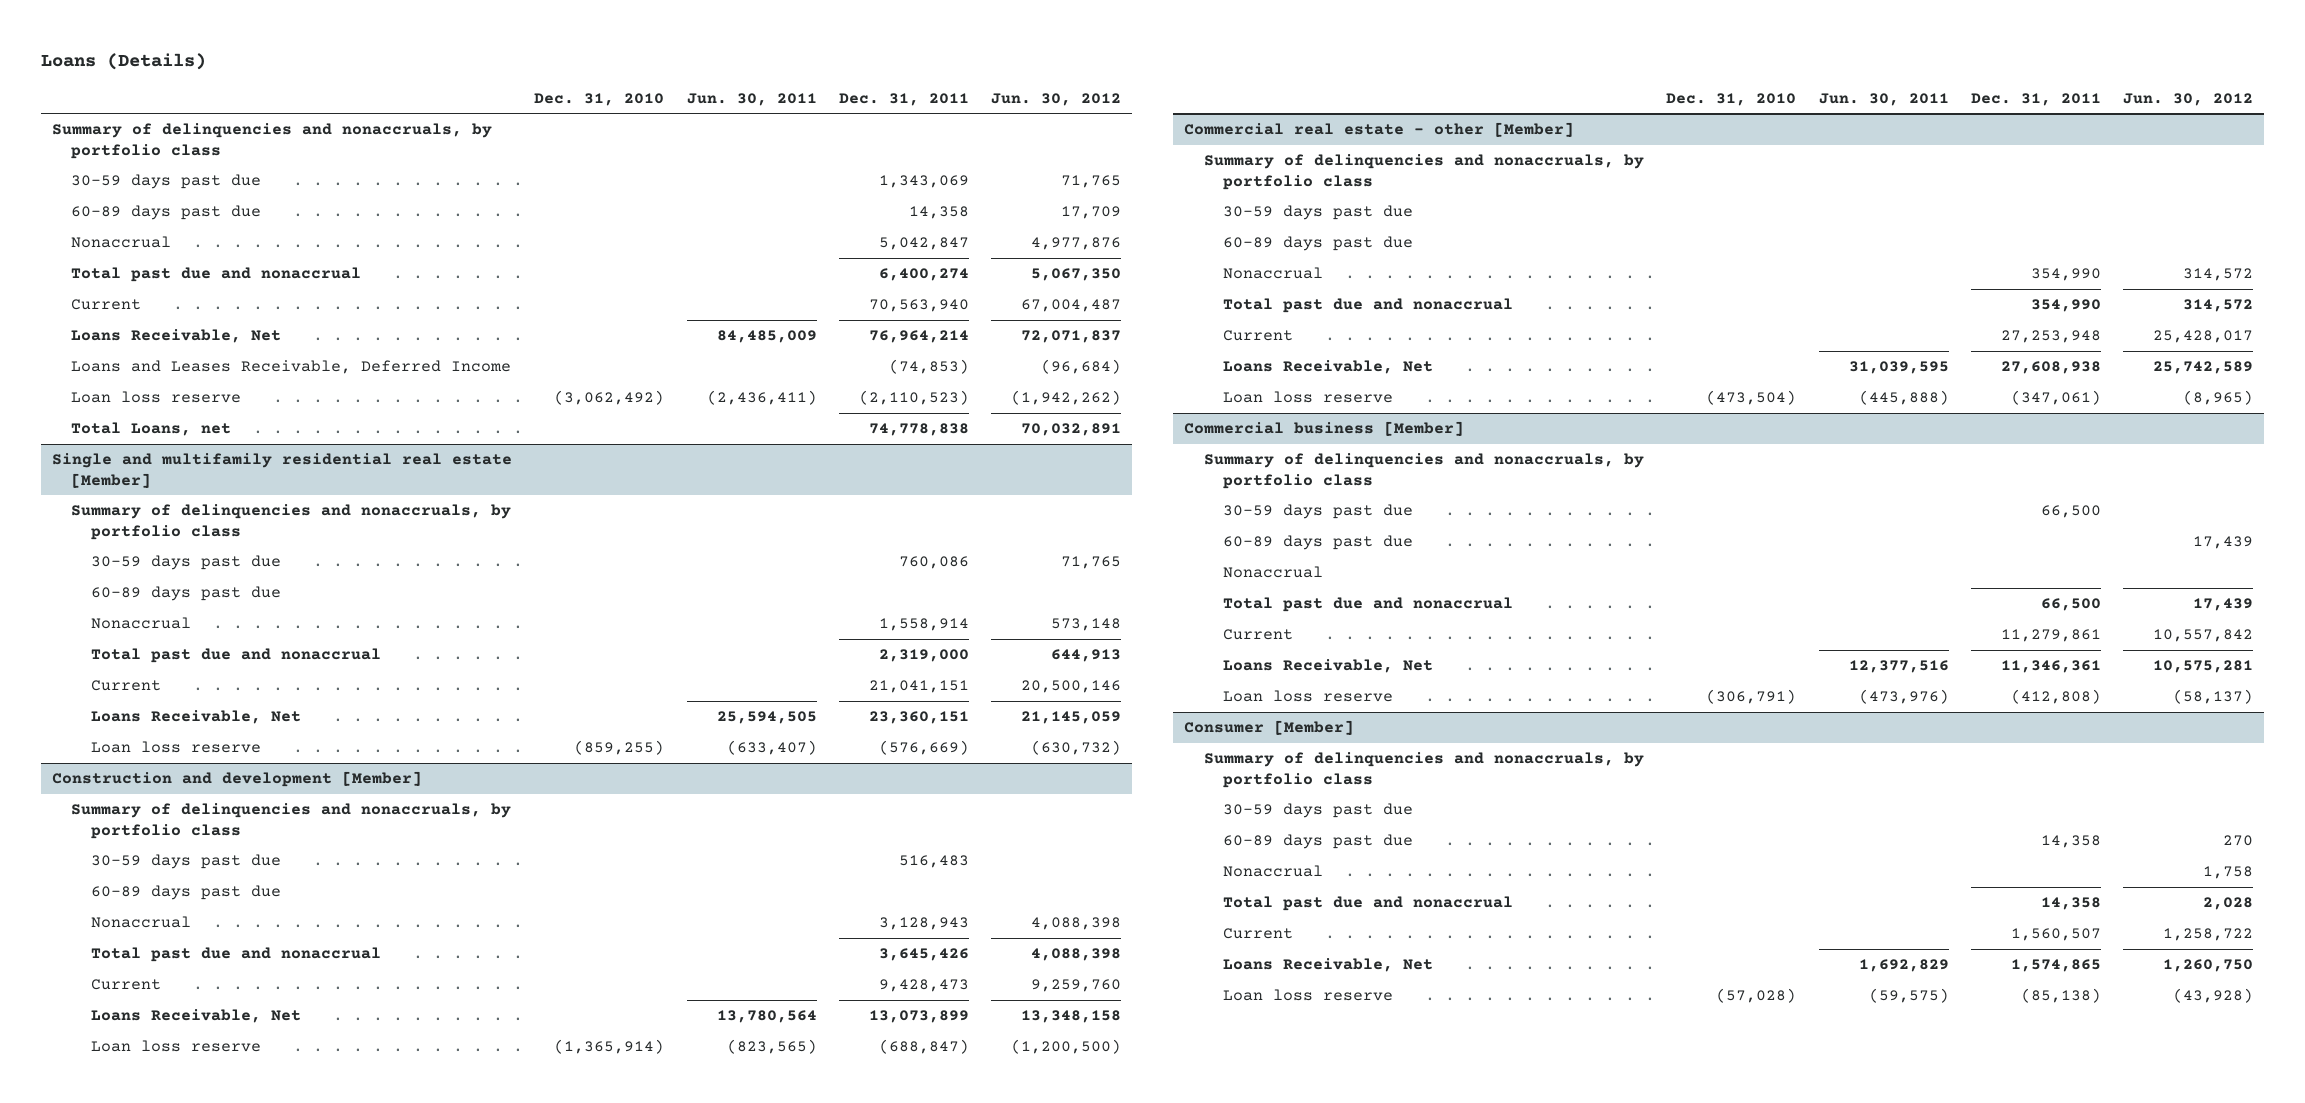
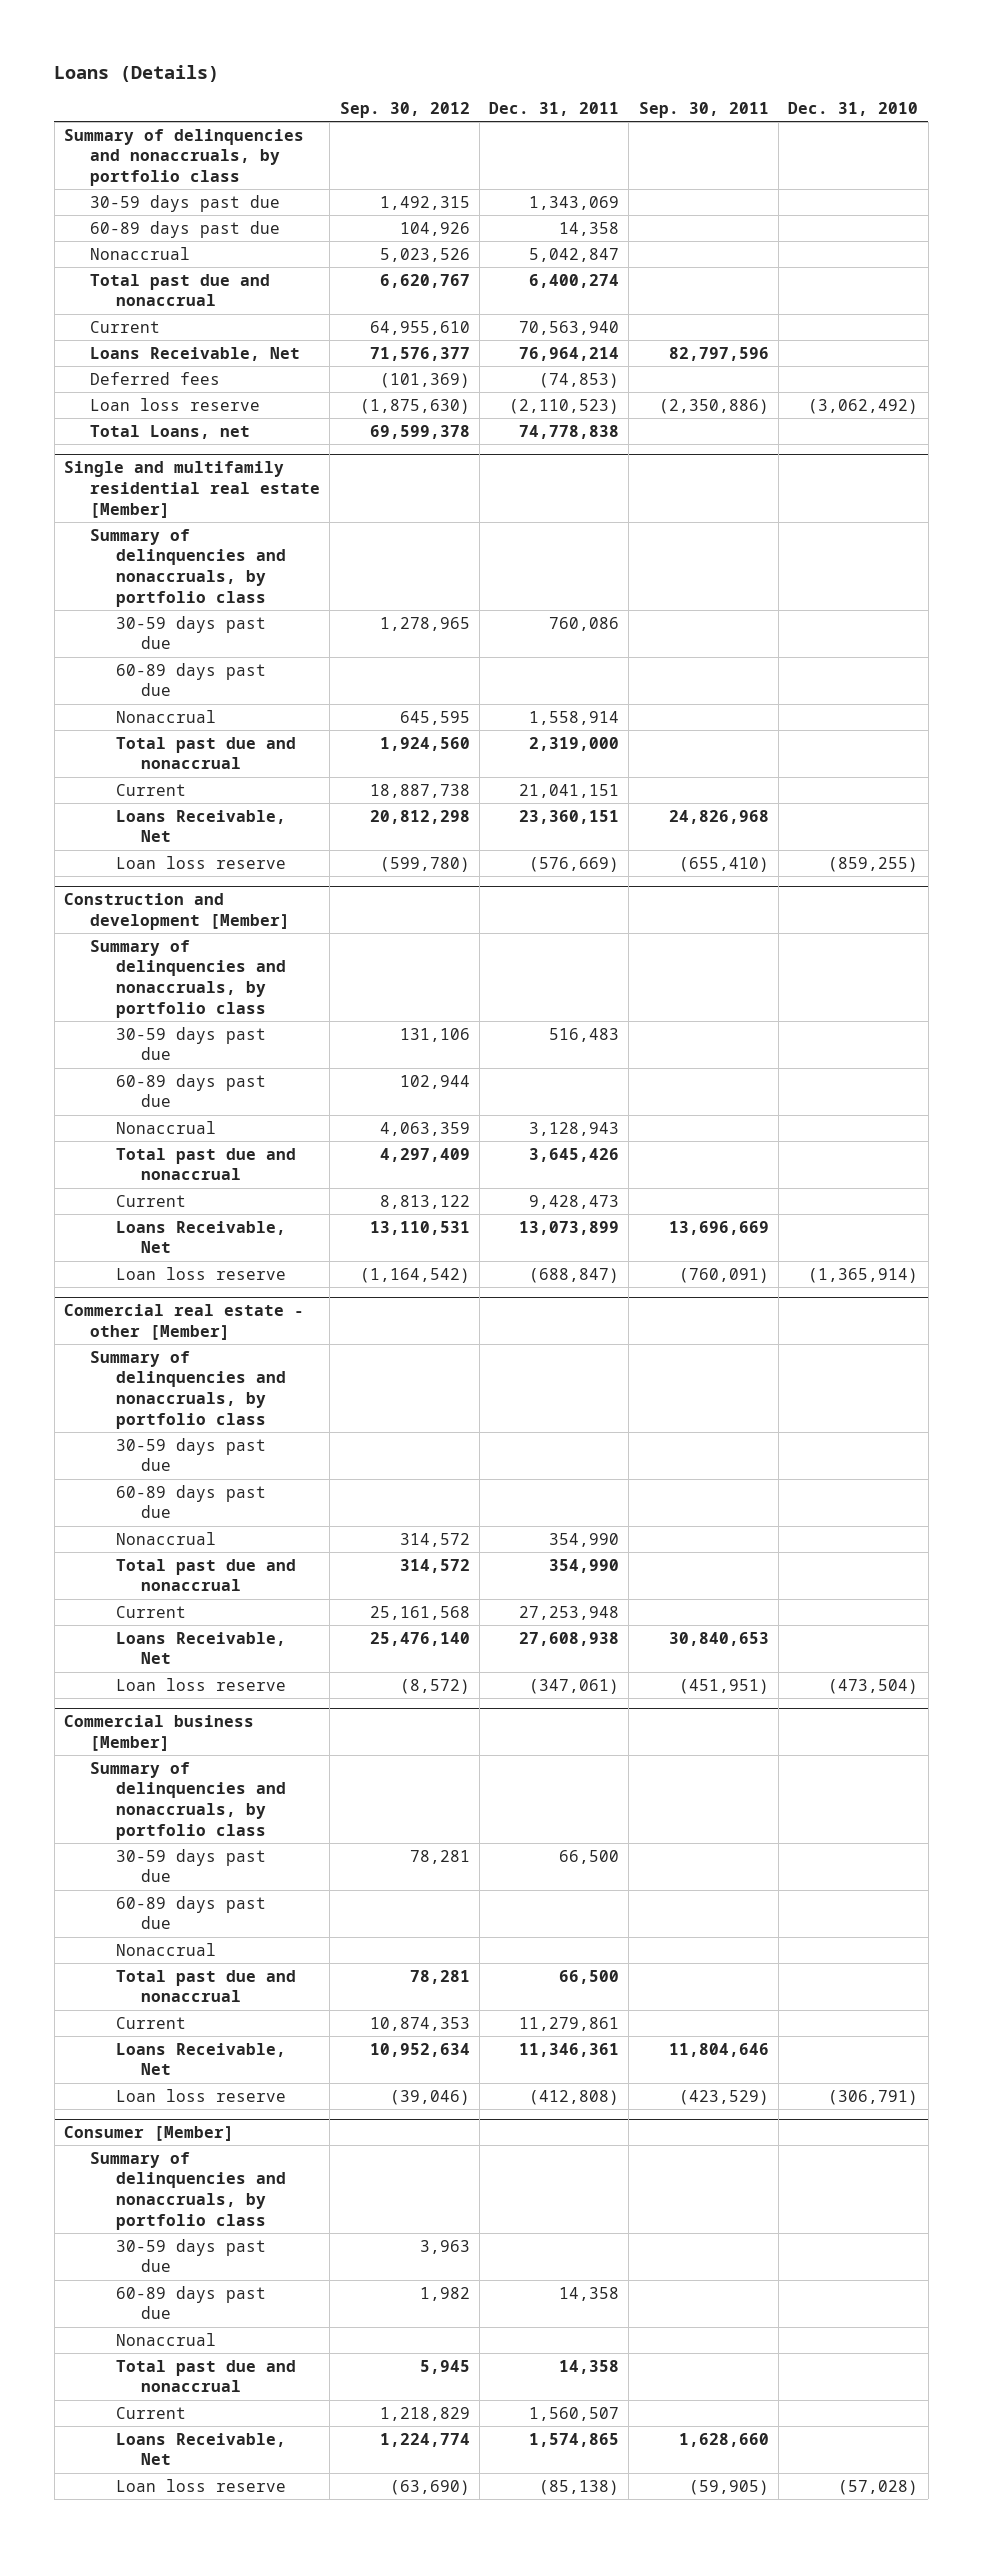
[686,92,817,106] Jun. 30, 2011 -> none
[991,92,1122,106] Jun. 30, 2012 -> none
none -> [339,102,470,119] Sep. 30, 2012
none -> [638,102,769,119] Sep. 30, 2011
[71,360,512,375] Loans and Leases Receivable, Deferred Income -> [89,371,220,385] Deferred fees

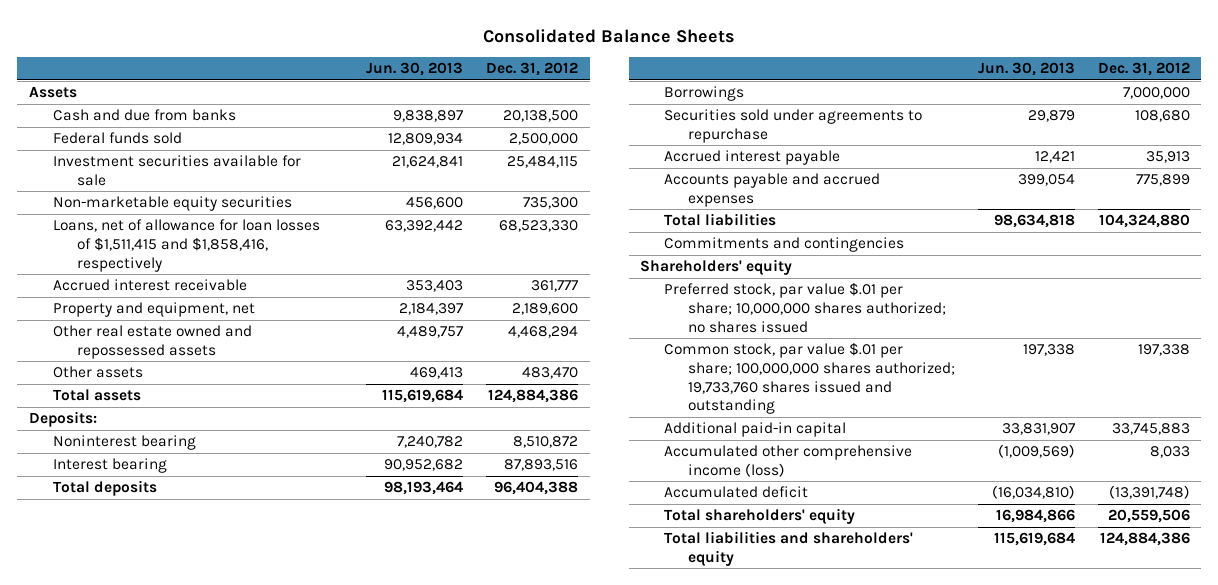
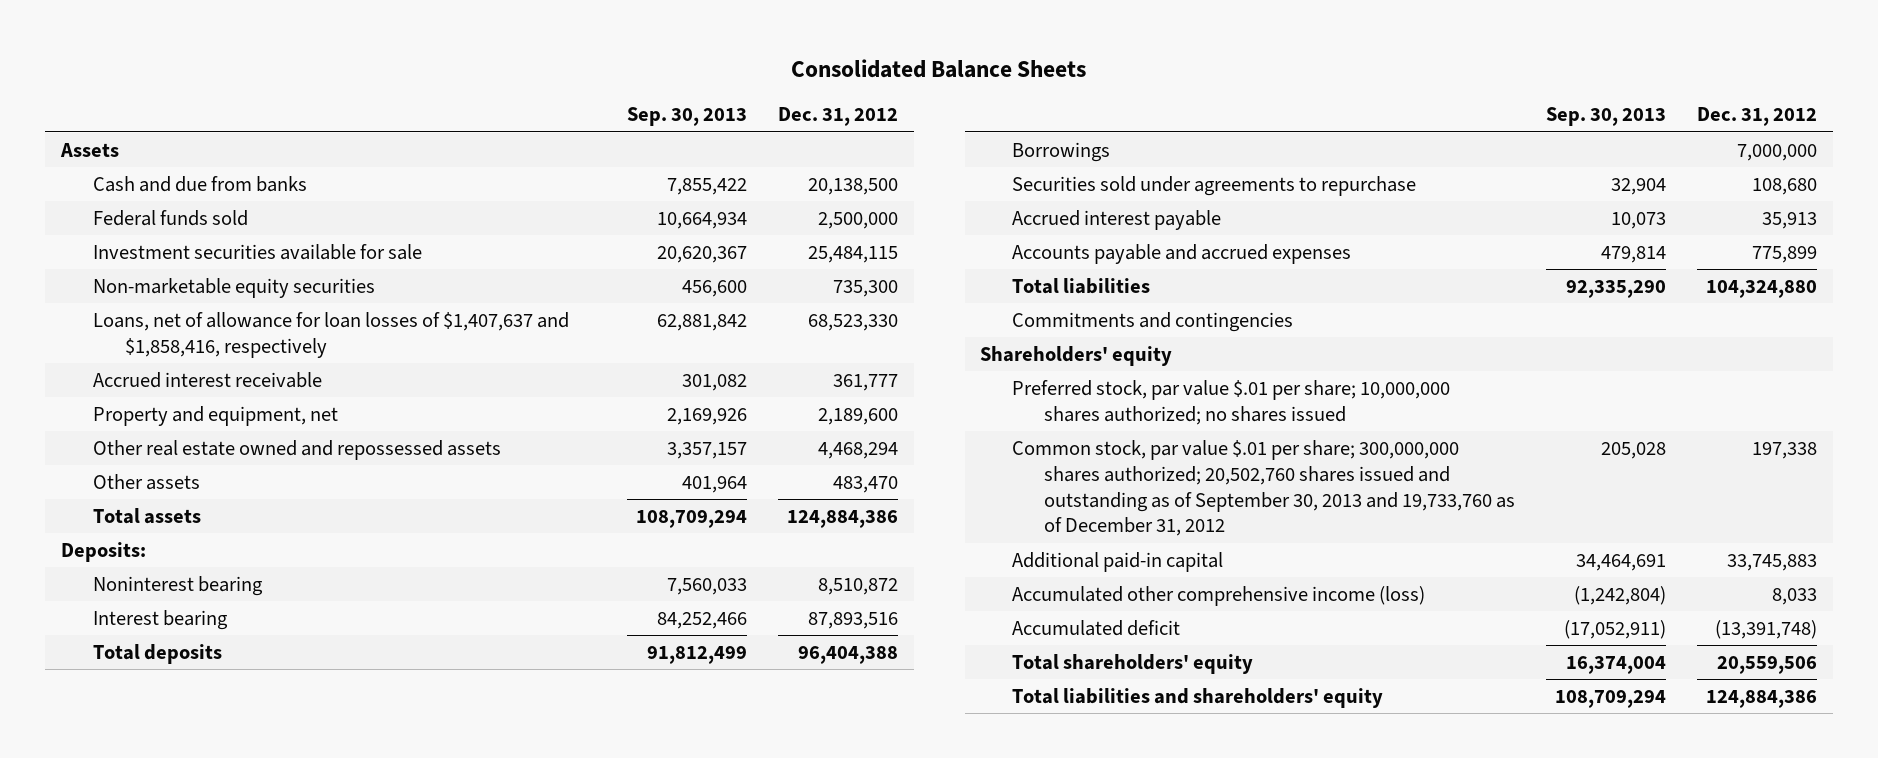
[366,62,464,77] Jun. 30, 2013 -> none
none -> [626,107,747,127] Sep. 30, 2013
[52,219,320,272] Loans, net of allowance for loan losses of $1,511,415 and $1,858,416, respectively -> [92,311,569,358] Loans, net of allowance for loan losses of $1,407,637 and $1,858,416, respectively
[664,342,956,415] Common stock, par value $.01 per share; 100,000,000 shares authorized; 19,733,760 shares issued and outstanding -> [1012,439,1516,537] Common stock, par value $.01 per share; 300,000,000 shares authorized; 20,502,760 shares issued and outstanding as of September 30, 2013 and 19,733,760 as of December 31, 2012

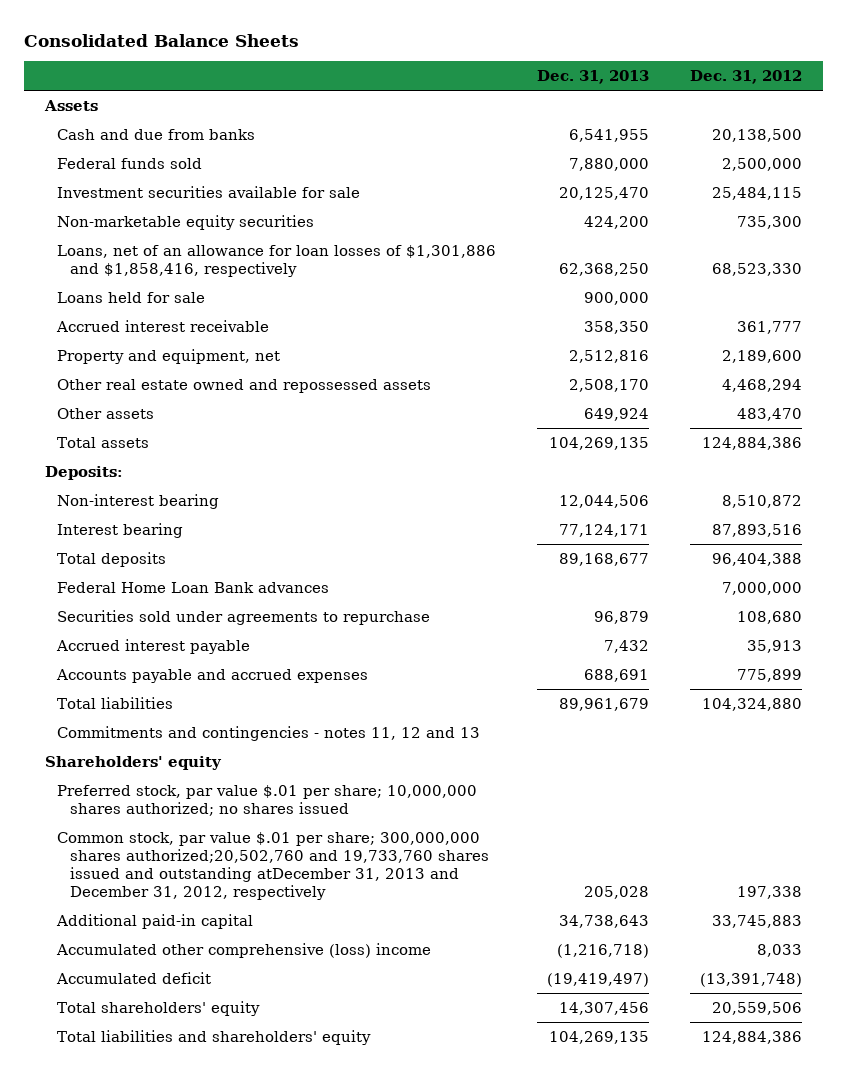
[626,107,747,127] Sep. 30, 2013 -> none
none -> [537,70,650,85] Dec. 31, 2013
[92,311,569,358] Loans, net of allowance for loan losses of $1,407,637 and $1,858,416, respectively -> [57,244,497,277] Loans, net of an allowance for loan losses of $1,301,886 and $1,858,416, respectively
none -> [57,291,206,303] Loans held for sale
[92,575,263,596] Noninterest bearing -> [57,493,220,509] Non-interest bearing
[1012,141,1111,162] Borrowings -> [57,581,330,593] Federal Home Loan Bank advances
[1012,311,1294,332] Commitments and contingencies -> [57,725,481,741] Commitments and contingencies - notes 11, 12 and 13
[1012,439,1516,537] Common stock, par value $.01 per share; 300,000,000 shares authorized; 20,502,760 shares issued and outstanding as of September 30, 2013 and 19,733,760 as of December 31, 2012 -> [57,831,489,901] Common stock, par value $.01 per share; 300,000,000 shares authorized;20,502,760 and 19,733,760 shares issued and outstanding atDecember 31, 2013 and December 31, 2012, respectively
[1012,585,1426,606] Accumulated other comprehensive income (loss) -> [56,942,432,958] Accumulated other comprehensive (loss) income

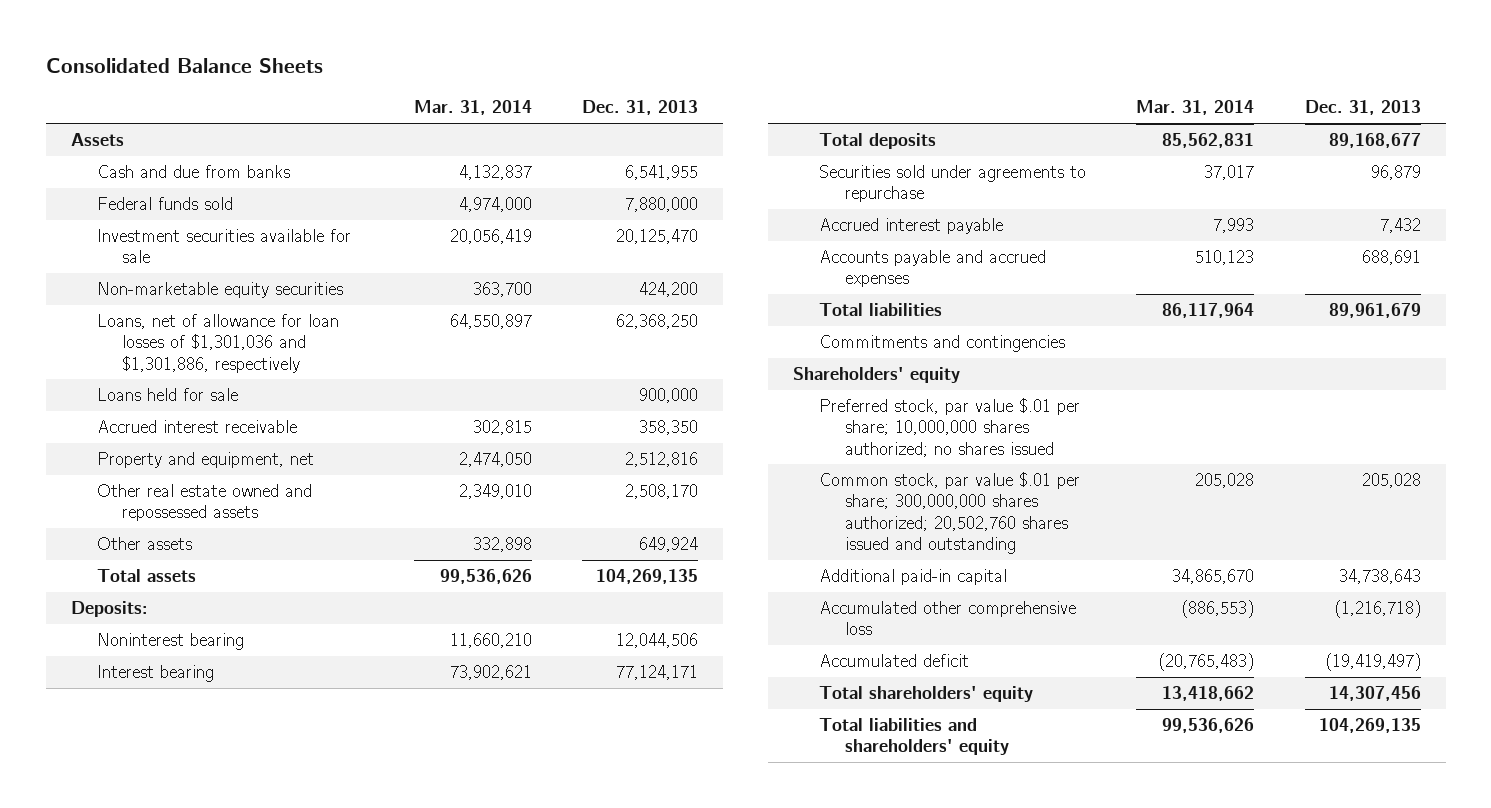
[690,70,803,85] Dec. 31, 2012 -> none
none -> [413,100,532,116] Mar. 31, 2014
[57,244,497,277] Loans, net of an allowance for loan losses of $1,301,886 and $1,858,416, respectively -> [96,314,339,373] Loans, net of allowance for loan losses of $1,301,036 and $1,301,886, respectively
[57,493,220,509] Non-interest bearing -> [96,633,244,651] Noninterest bearing
[57,581,330,593] Federal Home Loan Bank advances -> none
[57,725,481,741] Commitments and contingencies - notes 11, 12 and 13 -> [819,335,1066,353] Commitments and contingencies
[57,831,489,901] Common stock, par value $.01 per share; 300,000,000 shares authorized;20,502,760 and 19,733,760 shares issued and outstanding atDecember 31, 2013 and December 31, 2012, respectively -> [819,472,1081,555] Common stock, par value $.01 per share; 300,000,000 shares authorized; 20,502,760 shares issued and outstanding
[56,942,432,958] Accumulated other comprehensive (loss) income -> [819,601,1077,636] Accumulated other comprehensive loss

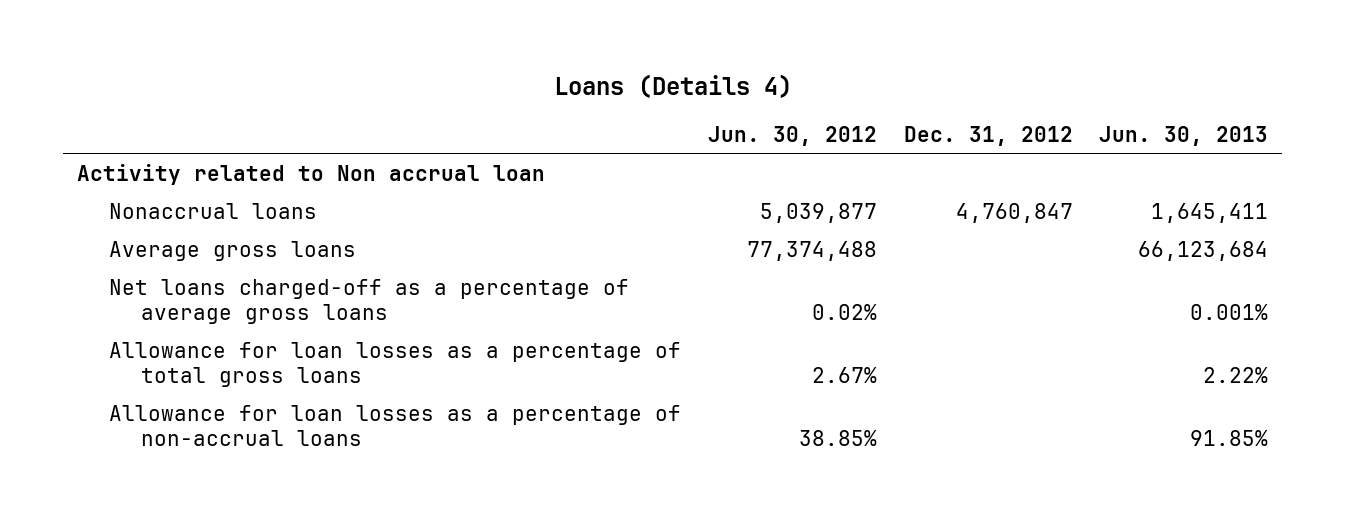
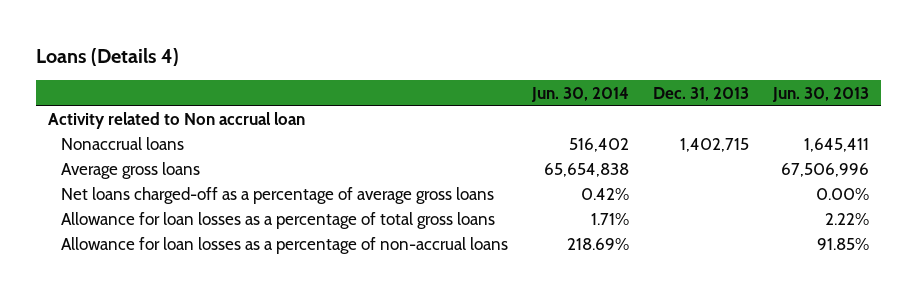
[707,125,877,146] Jun. 30, 2012 -> none
[903,125,1073,146] Dec. 31, 2012 -> none
none -> [531,86,630,102] Jun. 30, 2014
none -> [653,86,750,101] Dec. 31, 2013
[1138,240,1269,261] 66,123,684 -> [781,162,870,177] 67,506,996
[1190,303,1269,320] 0.001% -> [816,187,870,200] 0.00%

